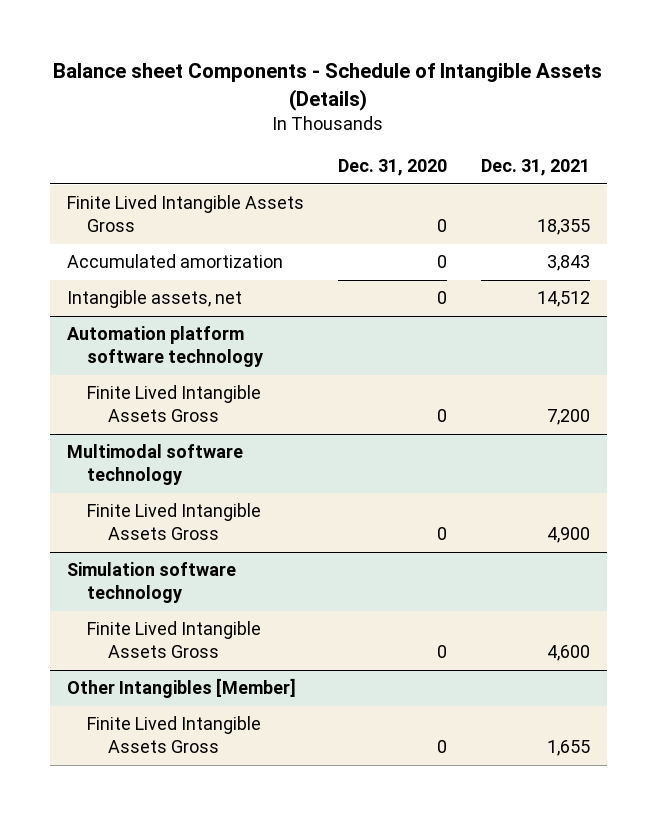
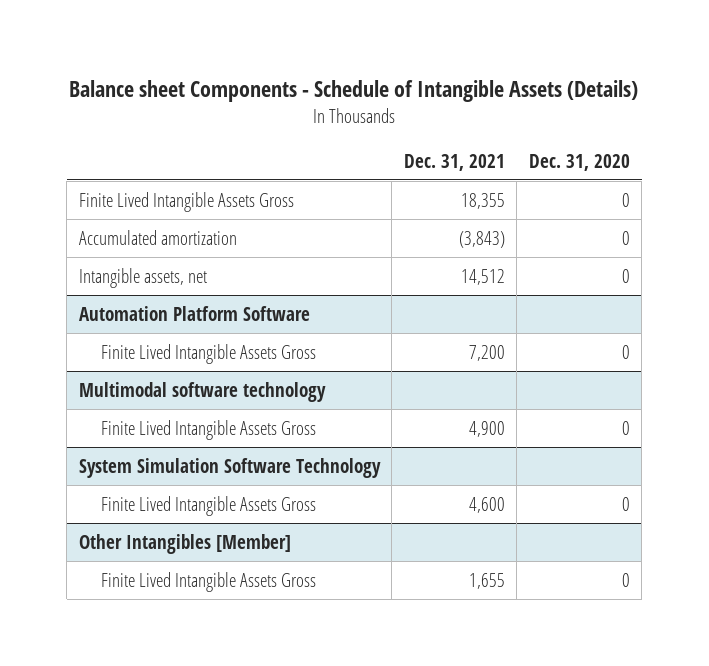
[546,255,590,272] 3,843 -> [458,230,505,248] (3,843)
[67,326,264,368] Automation platform software technology -> [78,305,310,321] Automation Platform Software
[67,562,237,604] Simulation software technology -> [78,457,381,478] System Simulation Software Technology

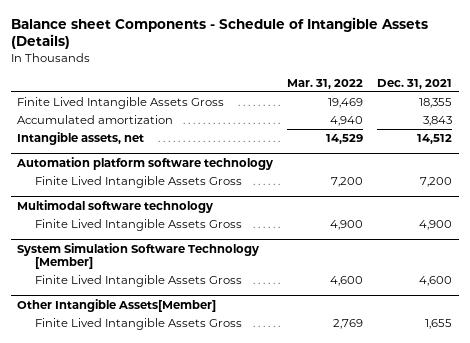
[528,153,630,171] Dec. 31, 2020 -> none
none -> [287,78,364,89] Mar. 31, 2022
[458,230,505,248] (3,843) -> [423,116,453,127] 3,843
[78,305,310,321] Automation Platform Software -> [16,156,274,170] Automation platform software technology
[78,457,381,478] System Simulation Software Technology -> [17,242,260,270] System Simulation Software Technology [Member]
[78,533,291,554] Other Intangibles [Member] -> [17,298,217,312] Other Intangible Assets[Member]

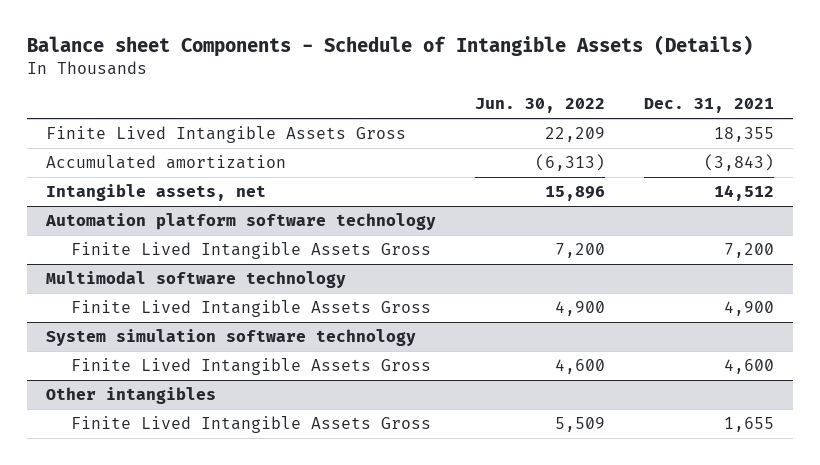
[287,78,364,89] Mar. 31, 2022 -> none
none -> [475,98,606,114] Jun. 30, 2022
[423,116,453,127] 3,843 -> [703,153,774,171] (3,843)
[17,242,260,270] System Simulation Software Technology [Member] -> [46,328,417,346] System simulation software technology
[17,298,217,312] Other Intangible Assets[Member] -> [46,386,217,404] Other intangibles

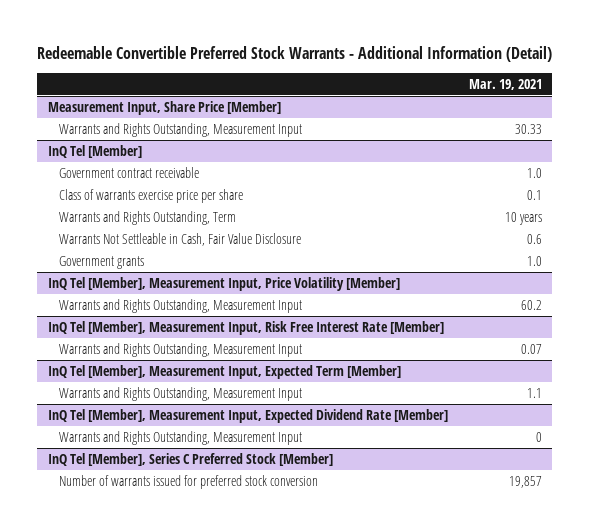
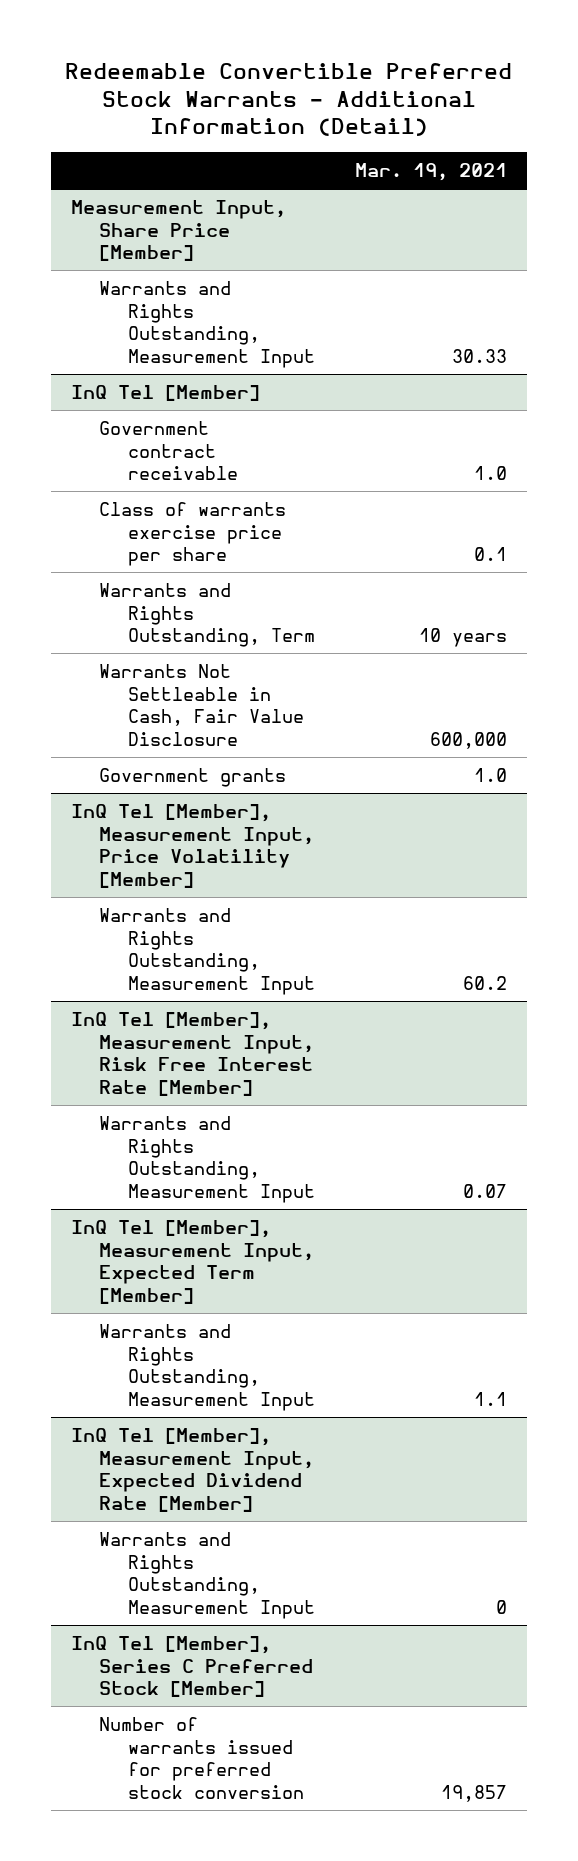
[526,233,542,244] 0.6 -> [429,731,507,749] 600,000

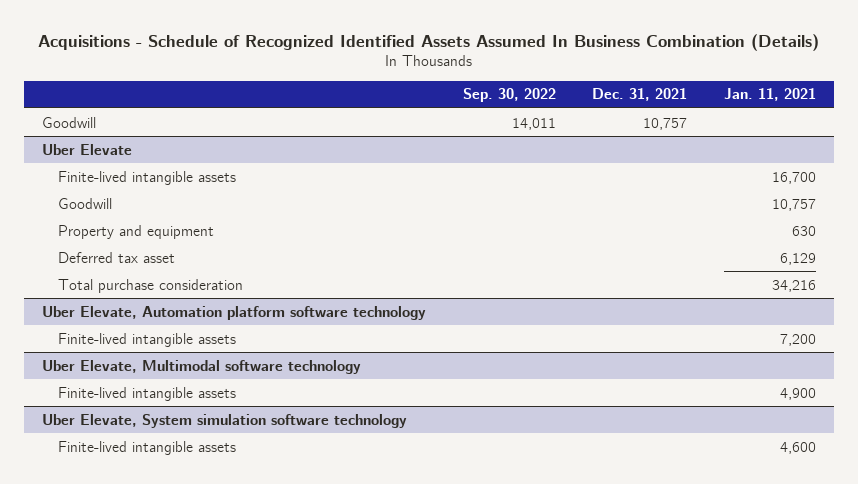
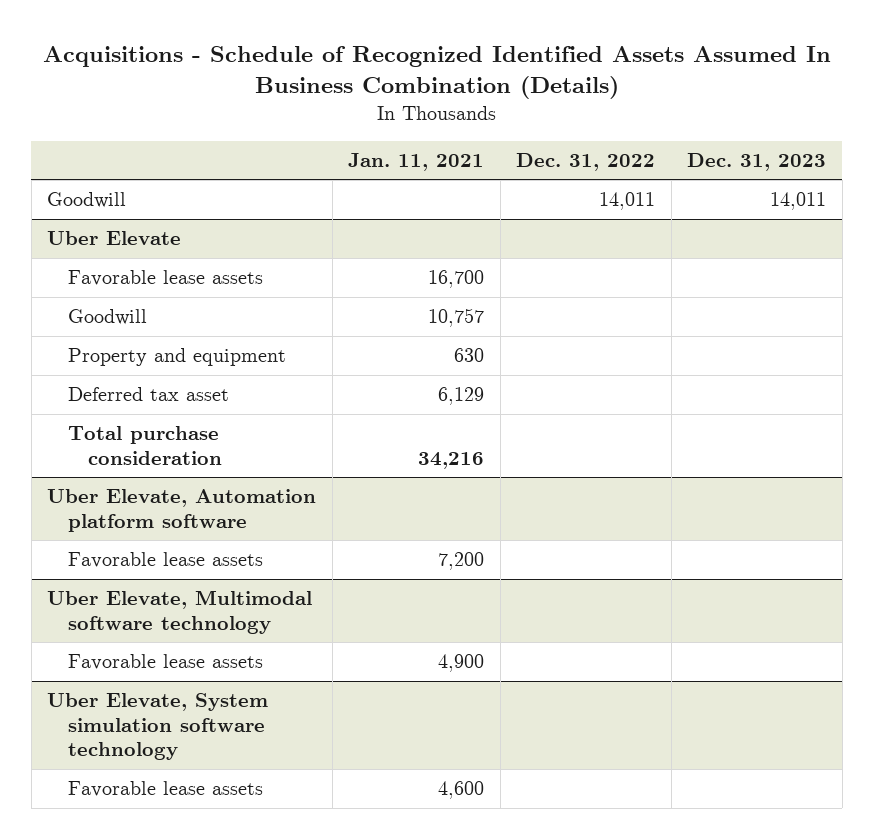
[462,88,556,103] Sep. 30, 2022 -> none
[592,88,688,102] Dec. 31, 2021 -> none
none -> [516,152,656,171] Dec. 31, 2022
none -> [687,152,827,171] Dec. 31, 2023
[58,170,237,185] Finite-lived intangible assets -> [67,270,263,287] Favorable lease assets
[42,305,427,320] Uber Elevate, Automation platform software technology -> [47,489,317,532] Uber Elevate, Automation platform software
[58,332,237,347] Finite-lived intangible assets -> [67,552,263,569] Favorable lease assets
[58,386,237,401] Finite-lived intangible assets -> [67,654,263,671] Favorable lease assets
[58,440,237,455] Finite-lived intangible assets -> [67,781,263,798] Favorable lease assets

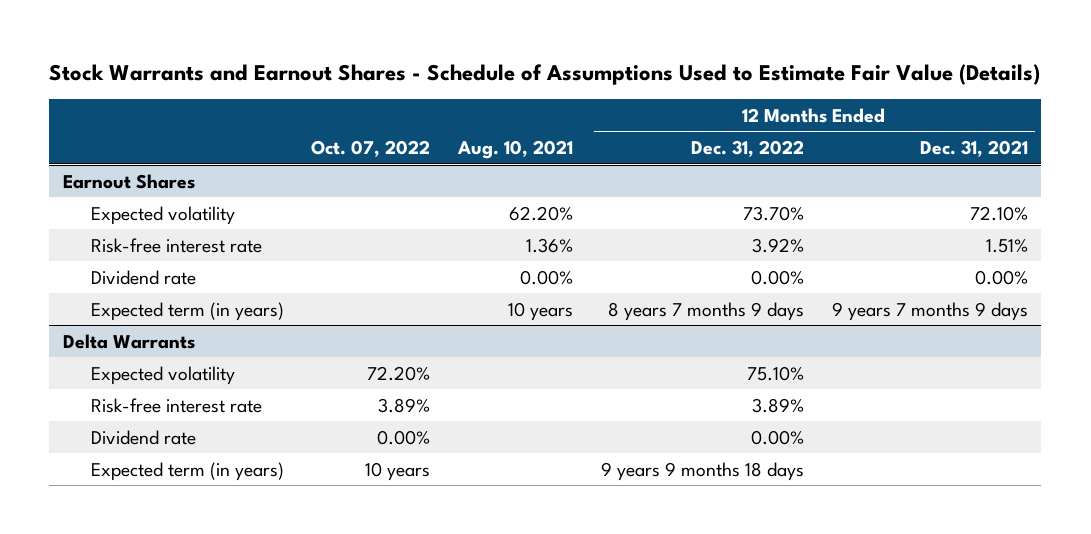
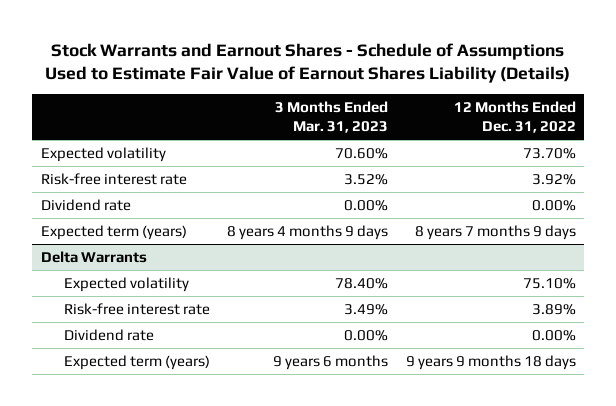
[49,63,1041,85] Stock Warrants and Earnout Shares - Schedule of Assumptions Used to Estimate Fair Value (Details) -> [45,42,571,84] Stock Warrants and Earnout Shares - Schedule of Assumptions Used to Estimate Fair Value of Earnout Shares Liability (Details)
[311,139,431,157] Oct. 07, 2022 -> none
[457,139,574,159] Aug. 10, 2021 -> none
[919,139,1028,157] Dec. 31, 2021 -> none
none -> [275,101,389,134] 3 Months Ended Mar. 31, 2023
[63,173,196,189] Earnout Shares -> none
[90,301,284,321] Expected term (in years) -> [40,225,187,241] Expected term (years)
[90,461,284,481] Expected term (in years) -> [63,355,210,371] Expected term (years)

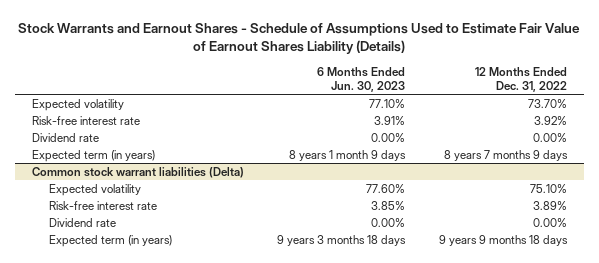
[275,101,389,134] 3 Months Ended Mar. 31, 2023 -> none
none -> [317,66,406,92] 6 Months Ended Jun. 30, 2023
[40,225,187,241] Expected term (years) -> [31,149,155,162] Expected term (in years)
[40,251,147,264] Delta Warrants -> [31,166,244,178] Common stock warrant liabilities (Delta)
[63,355,210,371] Expected term (years) -> [48,234,172,247] Expected term (in years)

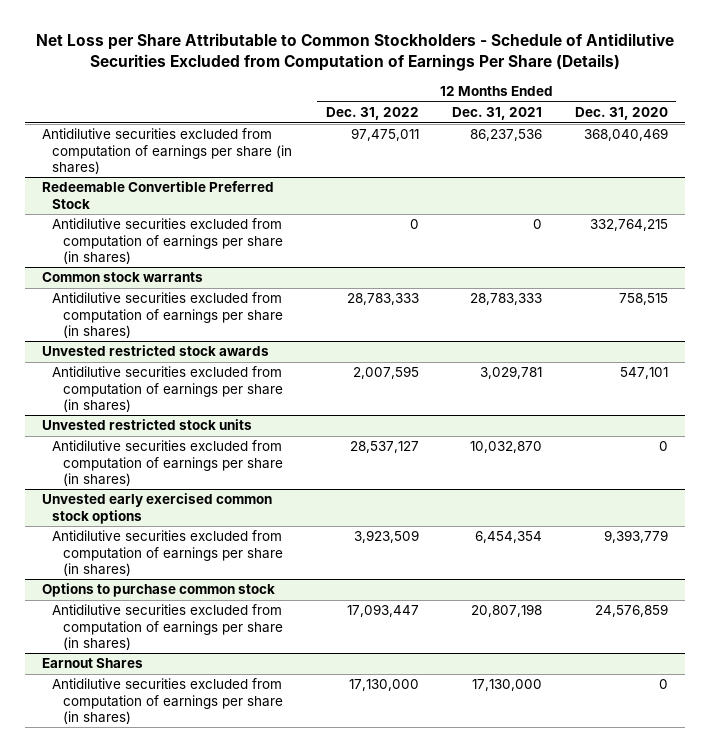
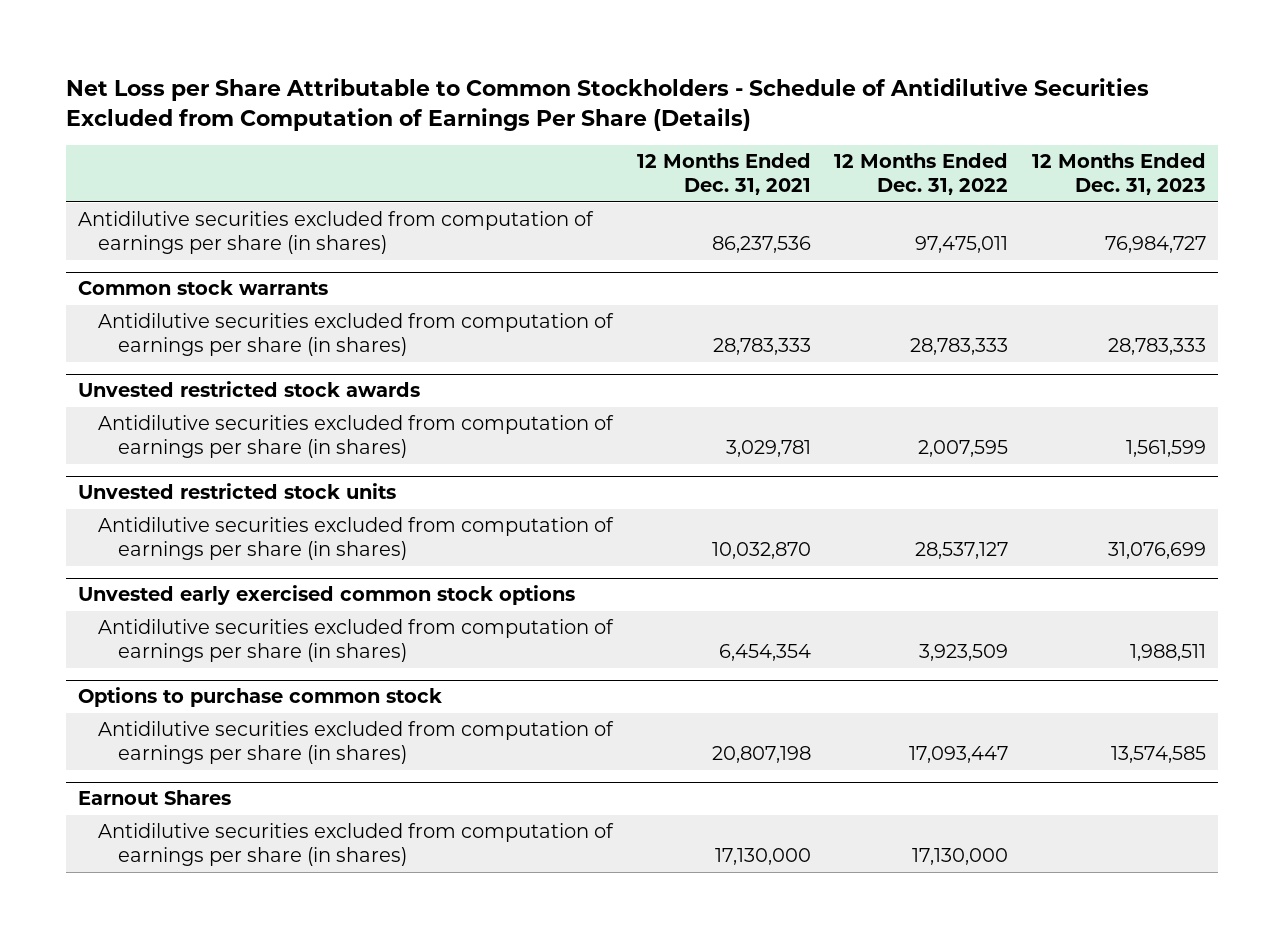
[574,107,668,121] Dec. 31, 2020 -> none
none -> [1032,152,1207,196] 12 Months Ended Dec. 31, 2023
[41,181,274,209] Redeemable Convertible Preferred Stock -> none
[52,218,283,264] Antidilutive securities excluded from computation of earnings per share (in shares) -> none

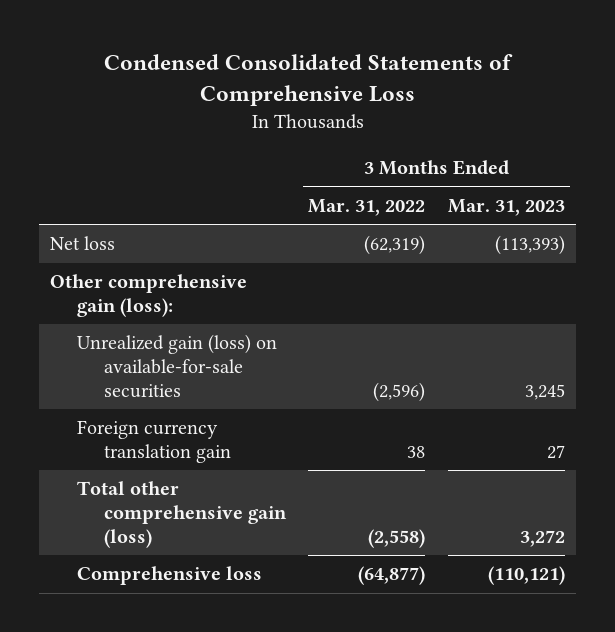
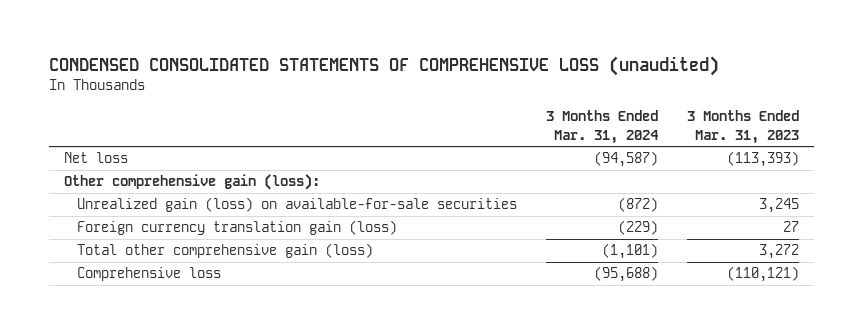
[103,54,513,107] Condensed Consolidated Statements of Comprehensive Loss -> [49,56,720,77] CONDENSED CONSOLIDATED STATEMENTS OF COMPREHENSIVE LOSS (unaudited)
[308,198,426,216] Mar. 31, 2022 -> none
none -> [546,110,660,144] 3 Months Ended Mar. 31, 2024
[77,420,231,464] Foreign currency translation gain -> [77,220,398,236] Foreign currency translation gain (loss)

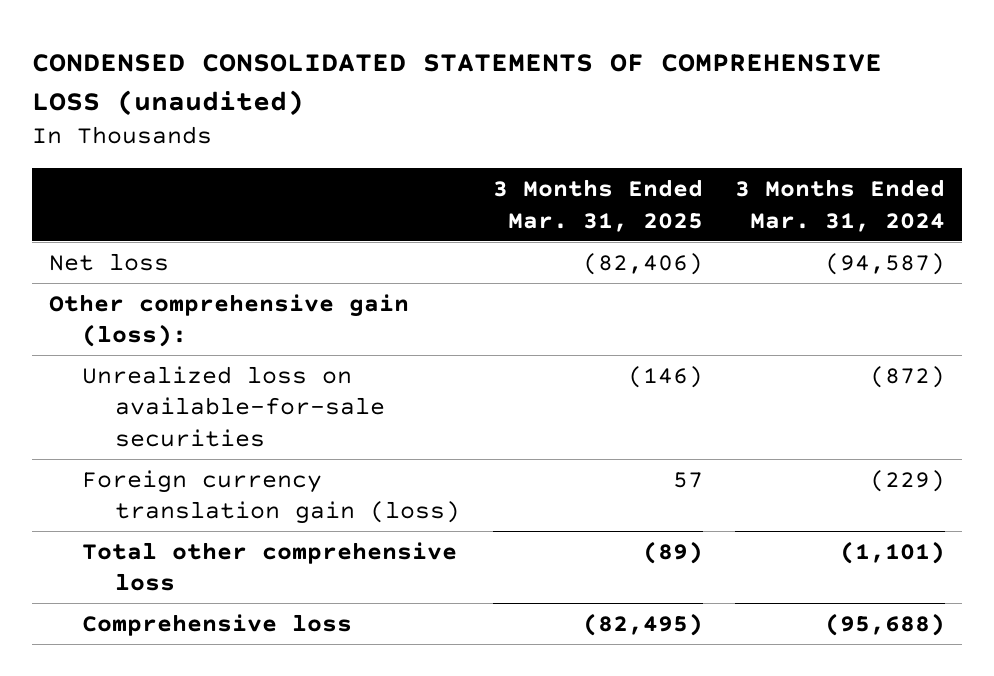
[687,110,800,144] 3 Months Ended Mar. 31, 2023 -> none
none -> [492,179,703,232] 3 Months Ended Mar. 31, 2025
[77,197,518,213] Unrealized gain (loss) on available-for-sale securities -> [81,365,385,448] Unrealized loss on available-for-sale securities
[77,243,374,259] Total other comprehensive gain (loss) -> [81,541,457,592] Total other comprehensive loss

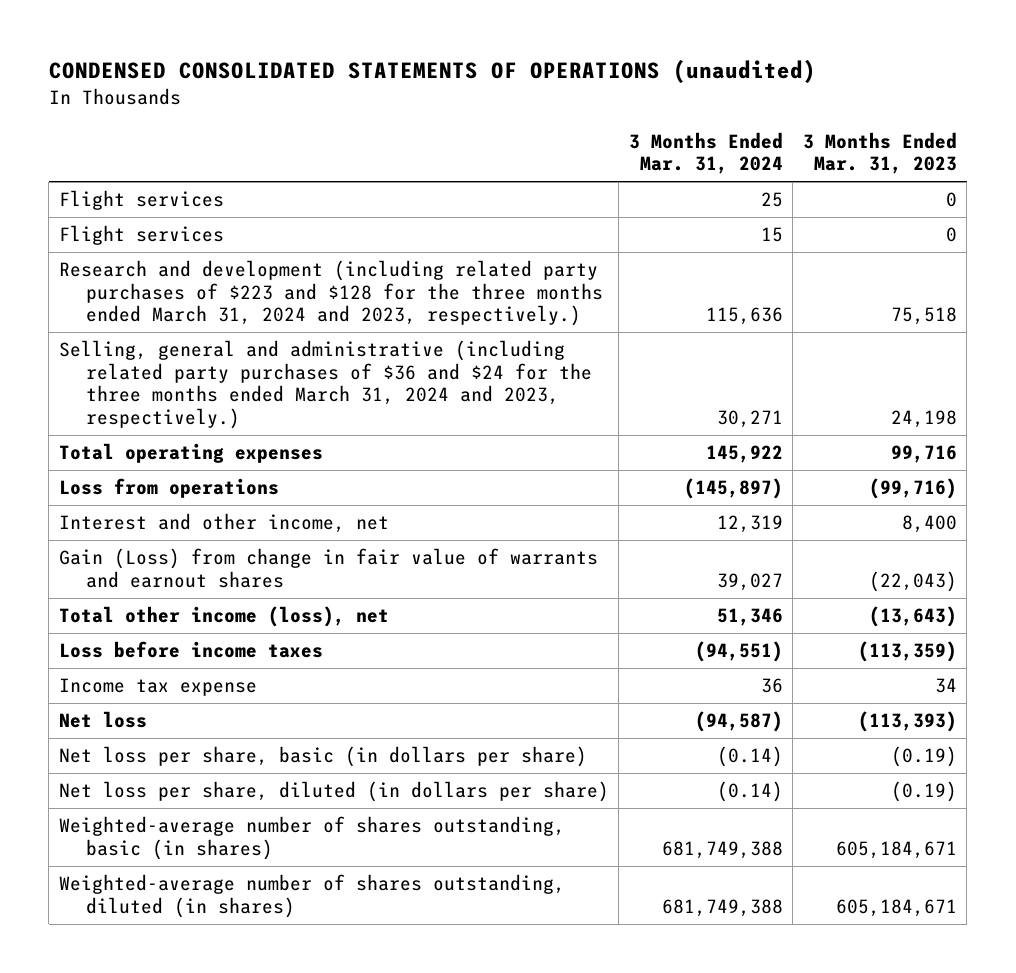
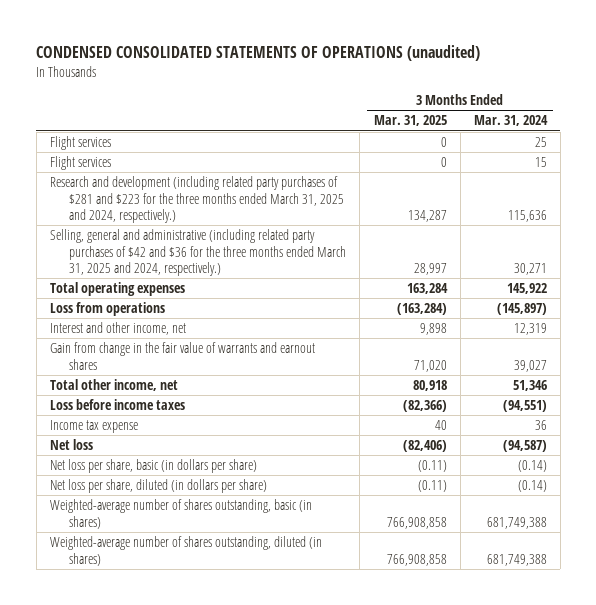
[802,131,957,175] 3 Months Ended Mar. 31, 2023 -> none
none -> [373,115,447,127] Mar. 31, 2025
[58,260,603,327] Research and development (including related party purchases of $223 and $128 for the three months ended March 31, 2024 and 2023, respectively.) -> [49,175,345,224] Research and development (including related party purchases of $281 and $223 for the three months ended March 31, 2025 and 2024, respectively.)
[58,340,592,429] Selling, general and administrative (including related party purchases of $36 and $24 for the three months ended March 31, 2024 and 2023, respectively.) -> [49,228,347,277] Selling, general and administrative (including related party purchases of $42 and $36 for the three months ended March 31, 2025 and 2024, respectively.)
[58,548,598,588] Gain (Loss) from change in fair value of warrants and earnout shares -> [49,341,315,370] Gain from change in the fair value of warrants and earnout shares
[58,606,389,628] Total other income (loss), net -> [49,378,178,391] Total other income, net

